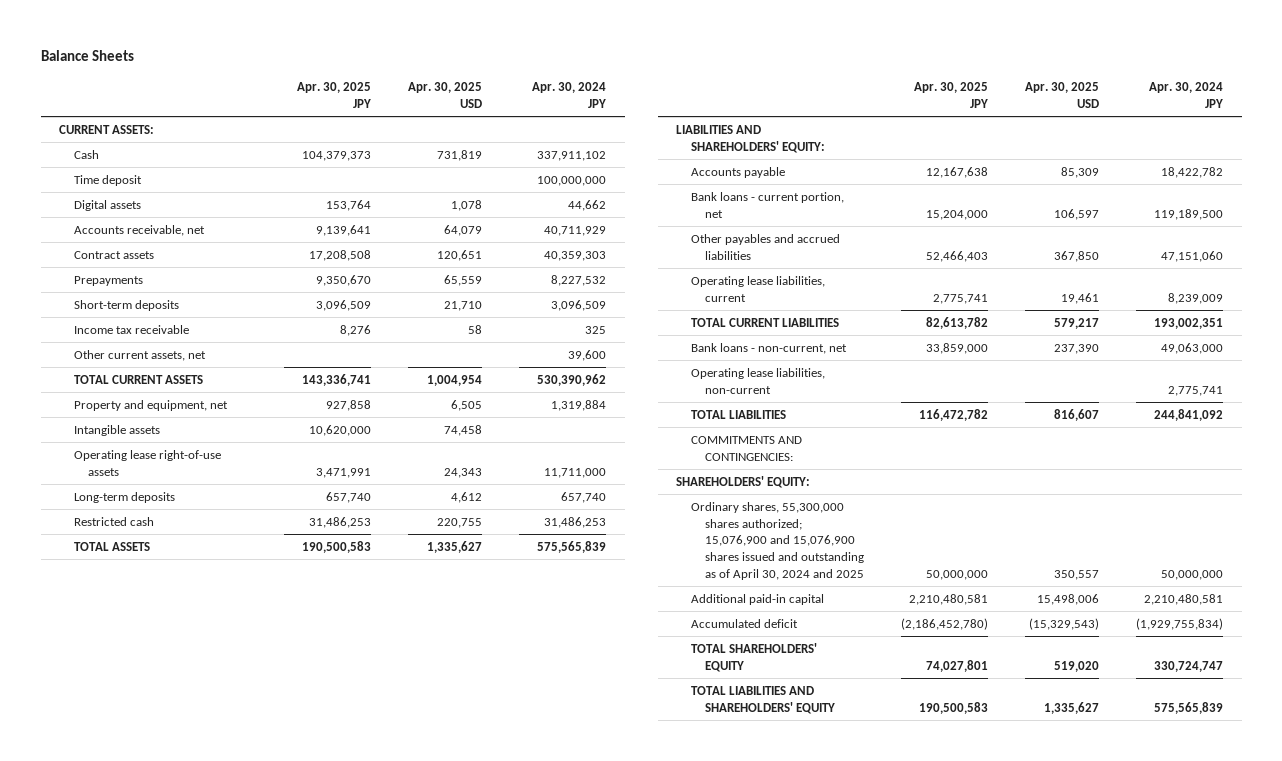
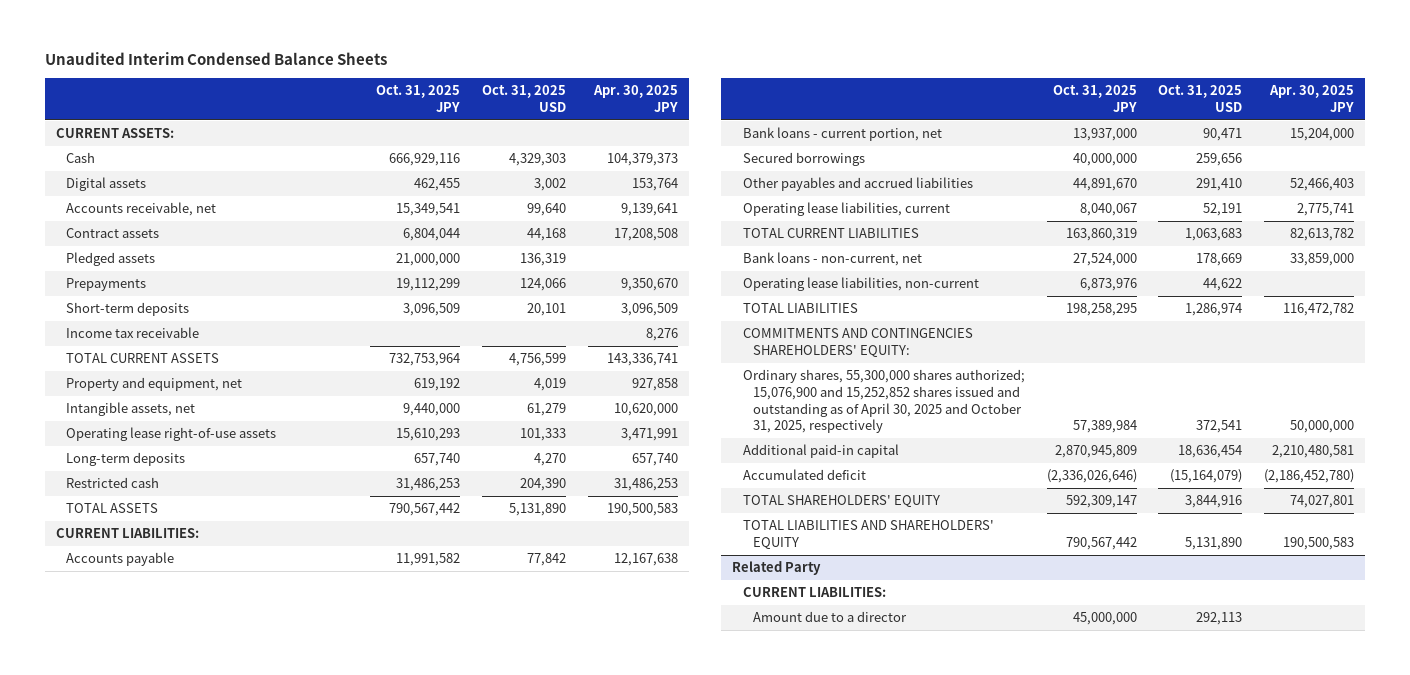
[40,50,134,62] Balance Sheets -> [44,51,387,65] Unaudited Interim Condensed Balance Sheets
[408,82,483,109] Apr. 30, 2025 USD -> none
[532,82,607,109] Apr. 30, 2024 JPY -> none
none -> [376,85,461,112] Oct. 31, 2025 JPY
none -> [481,85,566,112] Oct. 31, 2025 USD
[73,174,142,186] Time deposit -> none
none -> [66,252,156,267] Pledged assets
[73,349,206,361] Other current assets, net -> none
[73,424,160,436] Intangible assets -> [66,402,196,417] Intangible assets, net
[676,124,825,153] LIABILITIES AND SHAREHOLDERS' EQUITY: -> none
none -> [55,528,199,539] CURRENT LIABILITIES:
none -> [742,152,865,167] Secured borrowings
[676,475,811,488] SHAREHOLDERS' EQUITY: -> none
[690,435,802,461] COMMITMENTS AND CONTINGENCIES: -> [742,328,973,359] COMMITMENTS AND CONTINGENCIES SHAREHOLDERS' EQUITY:
[690,501,864,580] Ordinary shares, 55,300,000 shares authorized; 15,076,900 and 15,076,900 shares issued and outstanding as of April 30, 2024 and 2025 -> [742,369,1025,434] Ordinary shares, 55,300,000 shares authorized; 15,076,900 and 15,252,852 shares issued and outstanding as of April 30, 2025 and October 31, 2025, respectively
none -> [732,561,822,576] Related Party
none -> [742,587,886,598] CURRENT LIABILITIES:
none -> [753,611,908,623] Amount due to a director

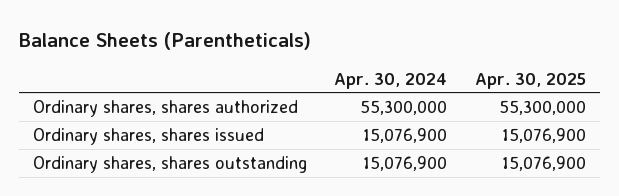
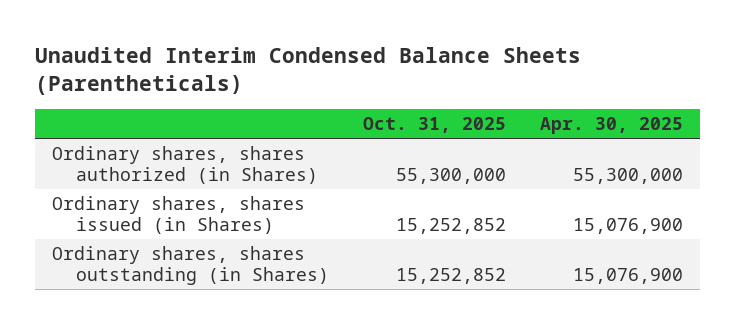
[18,31,311,50] Balance Sheets (Parentheticals) -> [34,46,581,95] Unaudited Interim Condensed Balance Sheets (Parentheticals)
[334,72,448,89] Apr. 30, 2024 -> none
none -> [362,117,506,134] Oct. 31, 2025
[32,99,298,117] Ordinary shares, shares authorized -> [51,146,318,185] Ordinary shares, shares authorized (in Shares)
[32,127,264,145] Ordinary shares, shares issued -> [51,196,305,235] Ordinary shares, shares issued (in Shares)
[32,155,307,173] Ordinary shares, shares outstanding -> [51,246,329,286] Ordinary shares, shares outstanding (in Shares)

